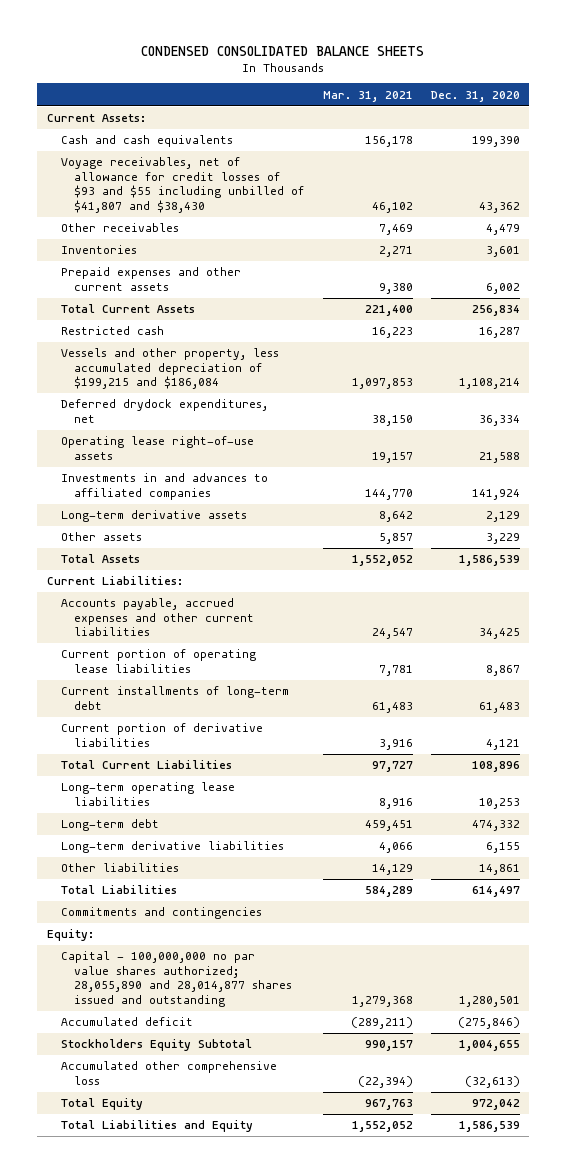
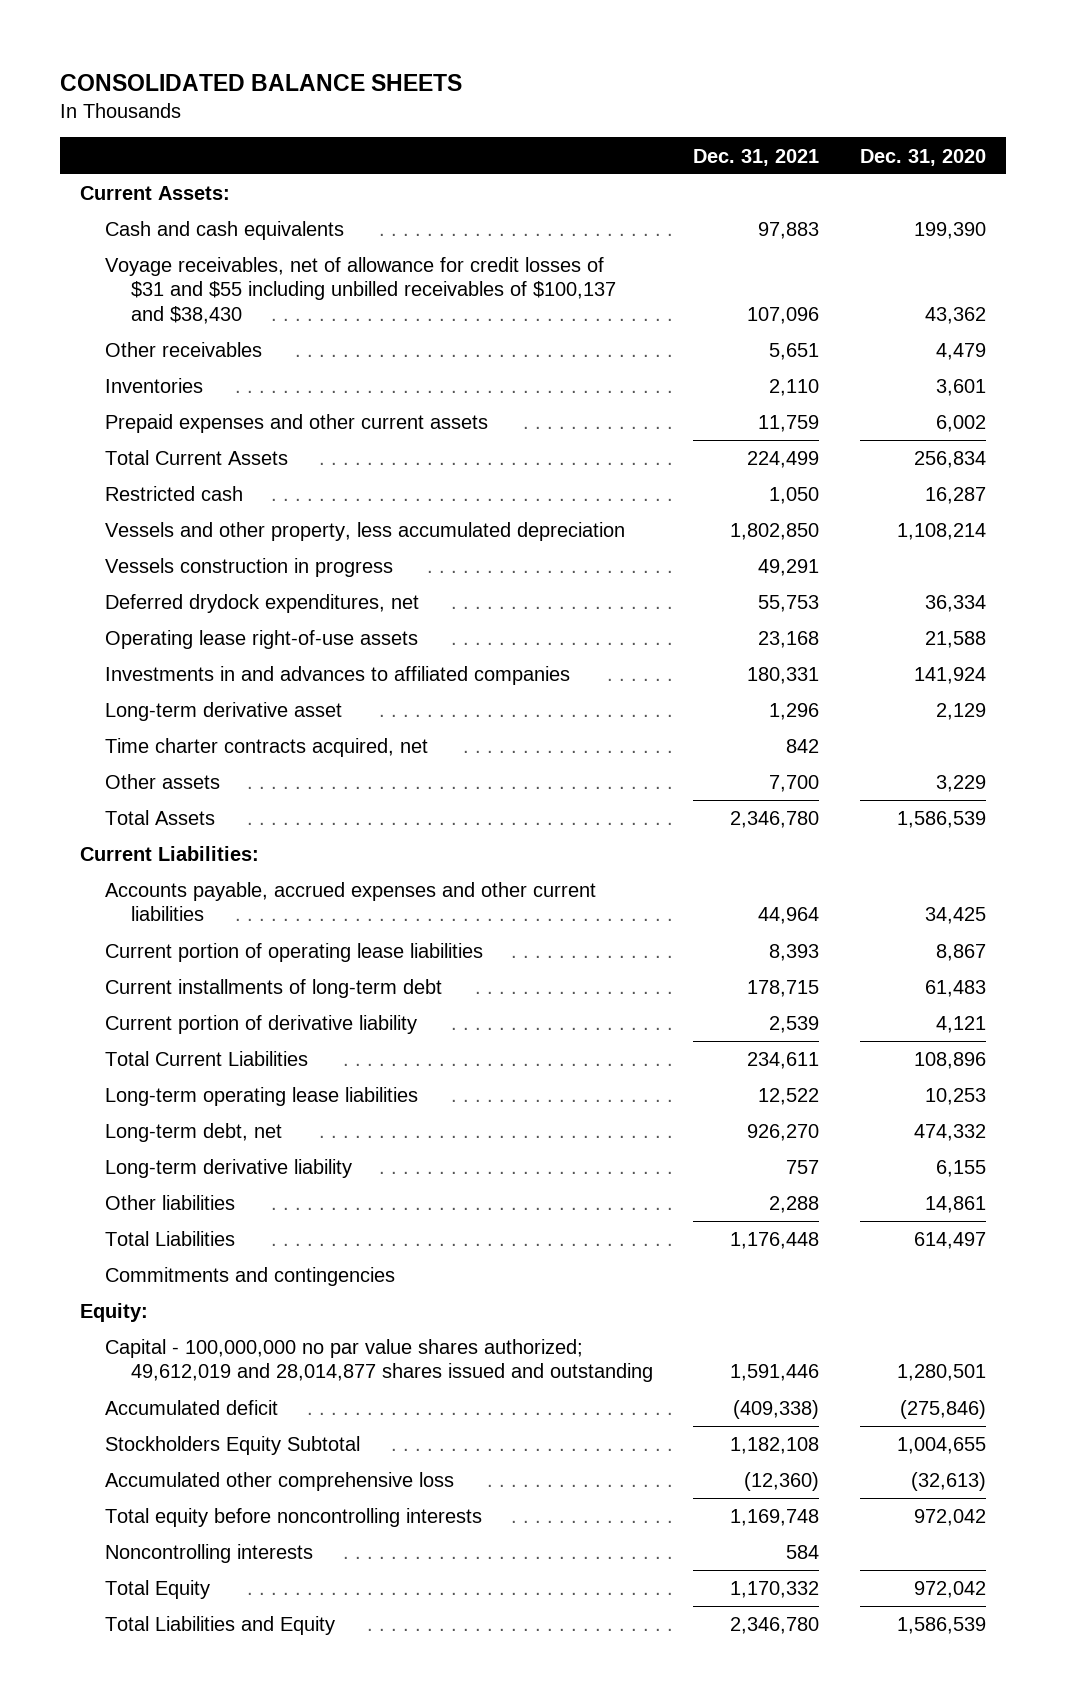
[141,45,425,56] CONDENSED CONSOLIDATED BALANCE SHEETS -> [59,73,462,91] CONSOLIDATED BALANCE SHEETS
[322,90,413,102] Mar. 31, 2021 -> none
none -> [693,148,820,166] Dec. 31, 2021
[60,157,305,213] Voyage receivables, net of allowance for credit losses of $93 and $55 including unbilled of $41,807 and $38,430 -> [105,257,616,324] Voyage receivables, net of allowance for credit losses of $31 and $55 including unbilled receivables of $100,137 and $38,430
[60,348,279,390] Vessels and other property, less accumulated depreciation of $199,215 and $186,084 -> [105,522,626,542] Vessels and other property, less accumulated depreciation
none -> [105,558,394,578] Vessels construction in progress
[60,510,247,523] Long-term derivative assets -> [105,702,343,722] Long-term derivative asset
none -> [105,738,429,758] Time charter contracts acquired, net
[60,723,263,747] Current portion of derivative liabilities -> [105,1015,418,1035] Current portion of derivative liability
[60,819,159,832] Long-term debt -> [105,1123,283,1143] Long-term debt, net
[60,841,284,854] Long-term derivative liabilities -> [105,1159,353,1179] Long-term derivative liability
[60,951,293,1007] Capital - 100,000,000 no par value shares authorized; 28,055,890 and 28,014,877 shares issued and outstanding -> [105,1339,653,1383] Capital - 100,000,000 no par value shares authorized; 49,612,019 and 28,014,877 shares issued and outstanding
none -> [105,1508,483,1528] Total equity before noncontrolling interests
none -> [105,1544,314,1564] Noncontrolling interests

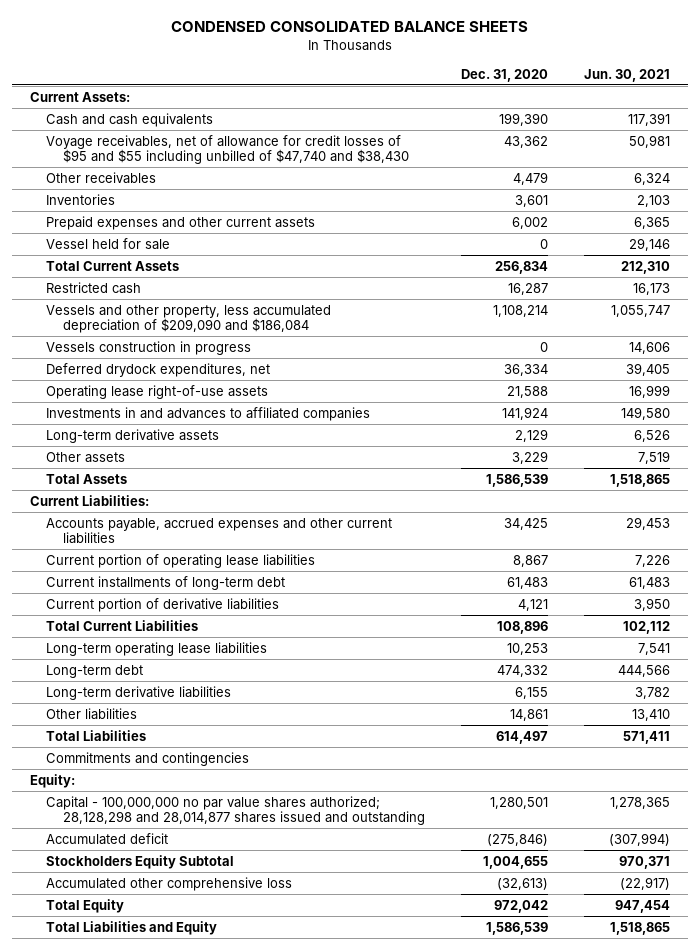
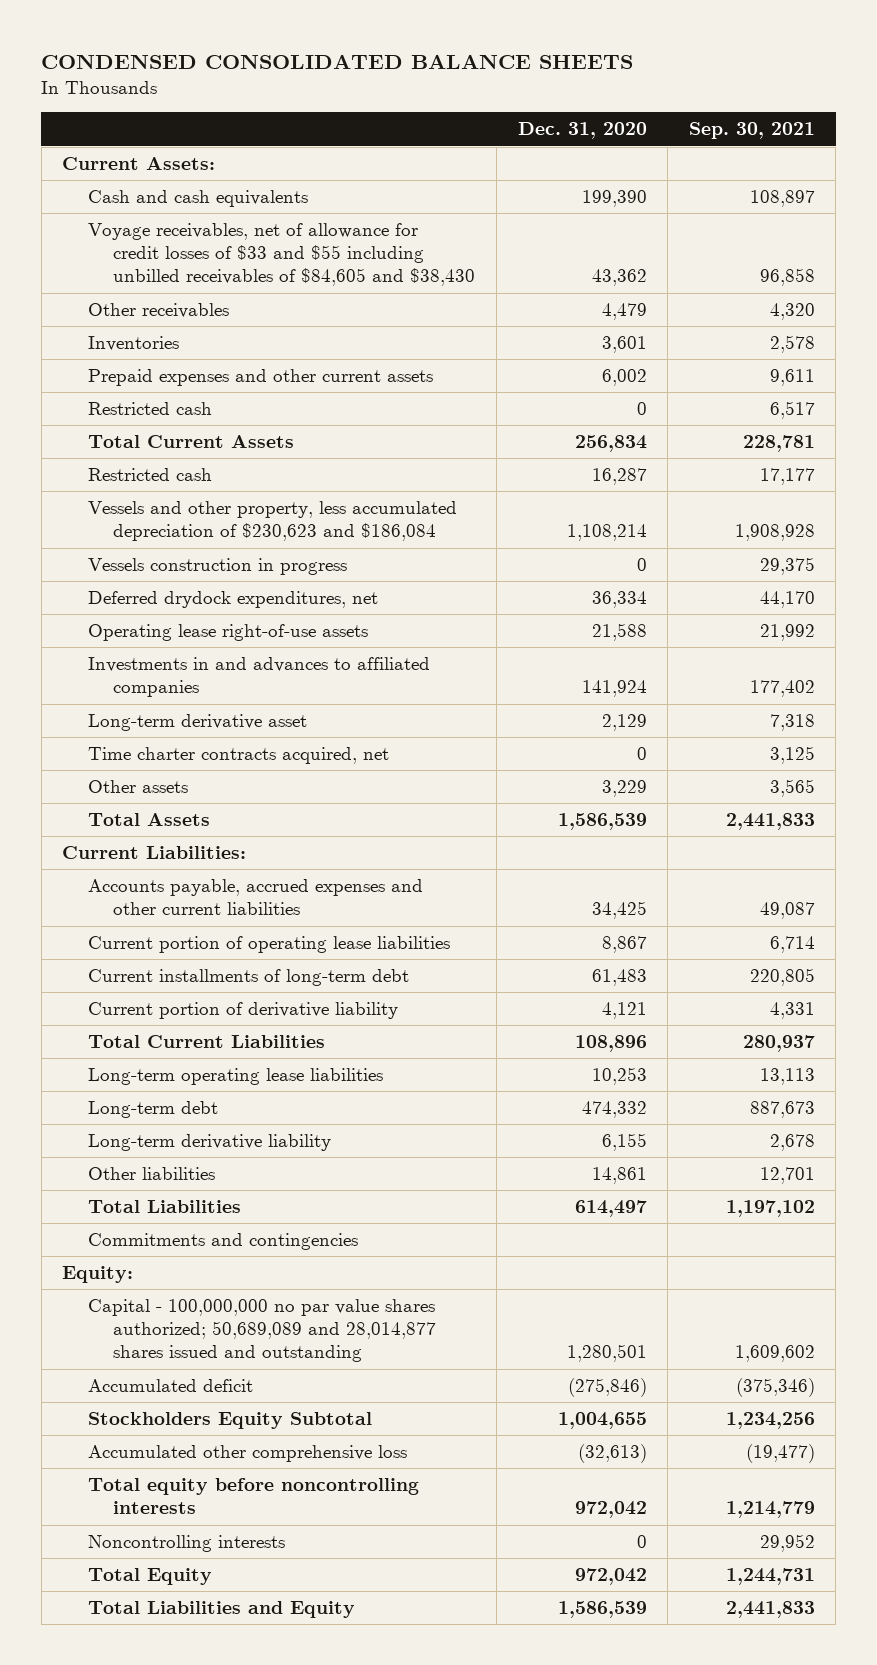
[583,68,670,82] Jun. 30, 2021 -> none
none -> [688,122,815,140] Sep. 30, 2021
[46,134,409,165] Voyage receivables, net of allowance for credit losses of $95 and $55 including unbilled of $47,740 and $38,430 -> [87,223,476,287] Voyage receivables, net of allowance for credit losses of $33 and $55 including unbilled receivables of $84,605 and $38,430
[46,237,171,250] Vessel held for sale -> none
none -> [87,402,212,416] Restricted cash
[46,304,332,334] Vessels and other property, less accumulated depreciation of $209,090 and $186,084 -> [87,501,457,542] Vessels and other property, less accumulated depreciation of $230,623 and $186,084
[46,428,220,443] Long-term derivative assets -> [87,714,307,732] Long-term derivative asset
none -> [87,747,389,765] Time charter contracts acquired, net
[46,597,280,612] Current portion of derivative liabilities -> [87,1002,398,1020] Current portion of derivative liability
[46,685,232,700] Long-term derivative liabilities -> [87,1134,331,1152] Long-term derivative liability
[46,795,425,826] Capital - 100,000,000 no par value shares authorized; 28,128,298 and 28,014,877 shares issued and outstanding -> [87,1299,437,1363] Capital - 100,000,000 no par value shares authorized; 50,689,089 and 28,014,877 shares issued and outstanding
none -> [87,1478,419,1515] Total equity before noncontrolling interests
none -> [87,1535,285,1553] Noncontrolling interests

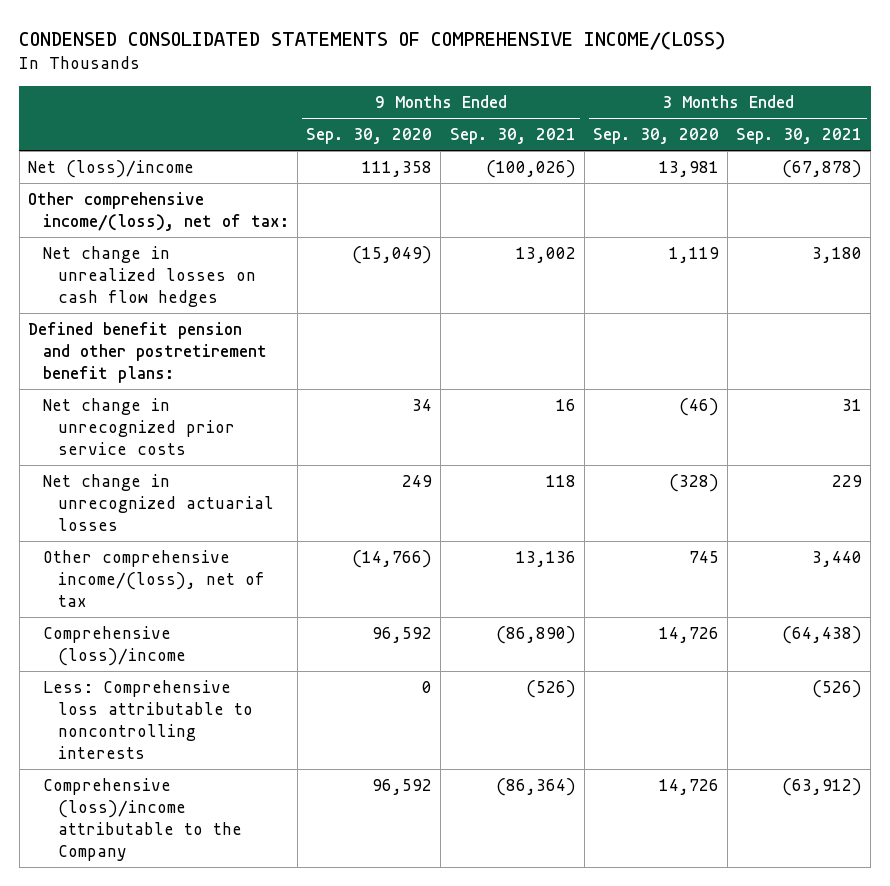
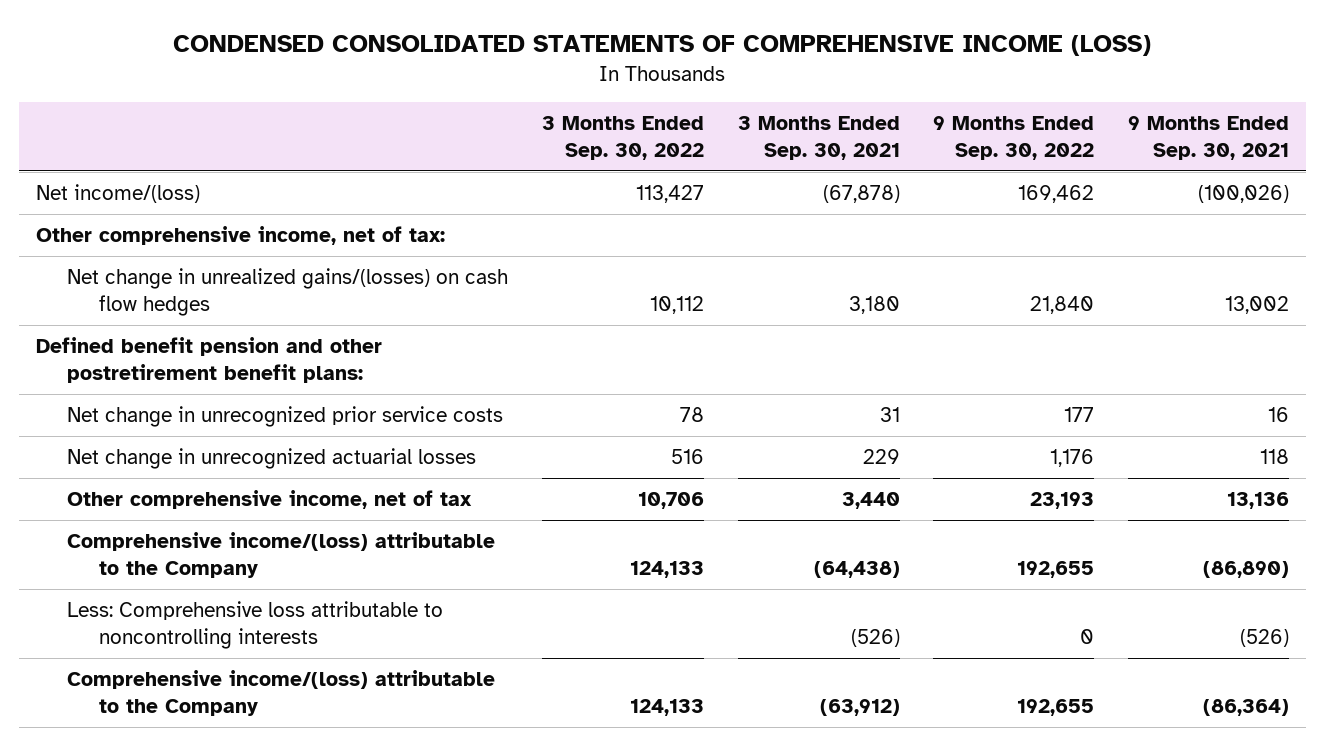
[19,31,727,51] CONDENSED CONSOLIDATED STATEMENTS OF COMPREHENSIVE INCOME/(LOSS) -> [173,35,1152,57] CONDENSED CONSOLIDATED STATEMENTS OF COMPREHENSIVE INCOME (LOSS)
[306,128,433,145] Sep. 30, 2020 -> none
[592,128,719,145] Sep. 30, 2020 -> none
none -> [541,115,704,161] 3 Months Ended Sep. 30, 2022
none -> [933,115,1095,161] 9 Months Ended Sep. 30, 2022
[28,159,195,178] Net (loss)/income -> [35,184,200,204] Net income/(loss)
[28,191,290,231] Other comprehensive income/(loss), net of tax: -> [35,226,445,246] Other comprehensive income, net of tax:
[43,245,256,307] Net change in unrealized losses on cash flow hedges -> [67,268,509,317] Net change in unrealized gains/(losses) on cash flow hedges
[43,549,265,607] Other comprehensive income/(loss), net of tax -> [67,490,473,510] Other comprehensive income, net of tax
[43,625,186,666] Comprehensive (loss)/income -> [67,532,496,579] Comprehensive income/(loss) attributable to the Company
[43,777,242,861] Comprehensive (loss)/income attributable to the Company -> [67,670,496,717] Comprehensive income/(loss) attributable to the Company

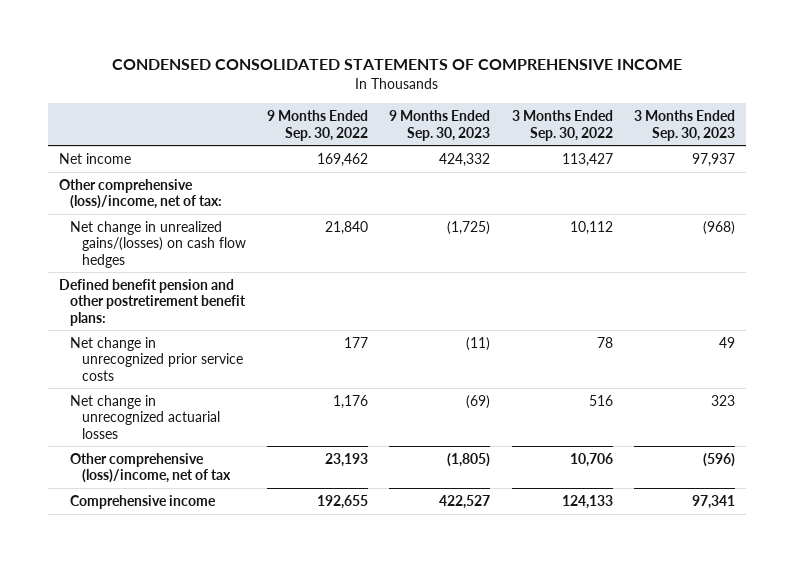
[173,35,1152,57] CONDENSED CONSOLIDATED STATEMENTS OF COMPREHENSIVE INCOME (LOSS) -> [112,59,683,71] CONDENSED CONSOLIDATED STATEMENTS OF COMPREHENSIVE INCOME
[737,115,900,161] 3 Months Ended Sep. 30, 2021 -> none
[1127,115,1289,161] 9 Months Ended Sep. 30, 2021 -> none
none -> [389,110,491,141] 9 Months Ended Sep. 30, 2023
none -> [634,110,736,141] 3 Months Ended Sep. 30, 2023
[35,184,200,204] Net income/(loss) -> [58,152,131,164] Net income
[35,226,445,246] Other comprehensive income, net of tax: -> [58,178,223,210] Other comprehensive (loss)/income, net of tax:
[67,532,496,579] Comprehensive income/(loss) attributable to the Company -> none
[67,601,444,650] Less: Comprehensive loss attributable to noncontrolling interests -> none
[67,490,473,510] Other comprehensive income, net of tax -> [70,452,231,484] Other comprehensive (loss)/income, net of tax
[67,670,496,717] Comprehensive income/(loss) attributable to the Company -> [70,494,217,509] Comprehensive income

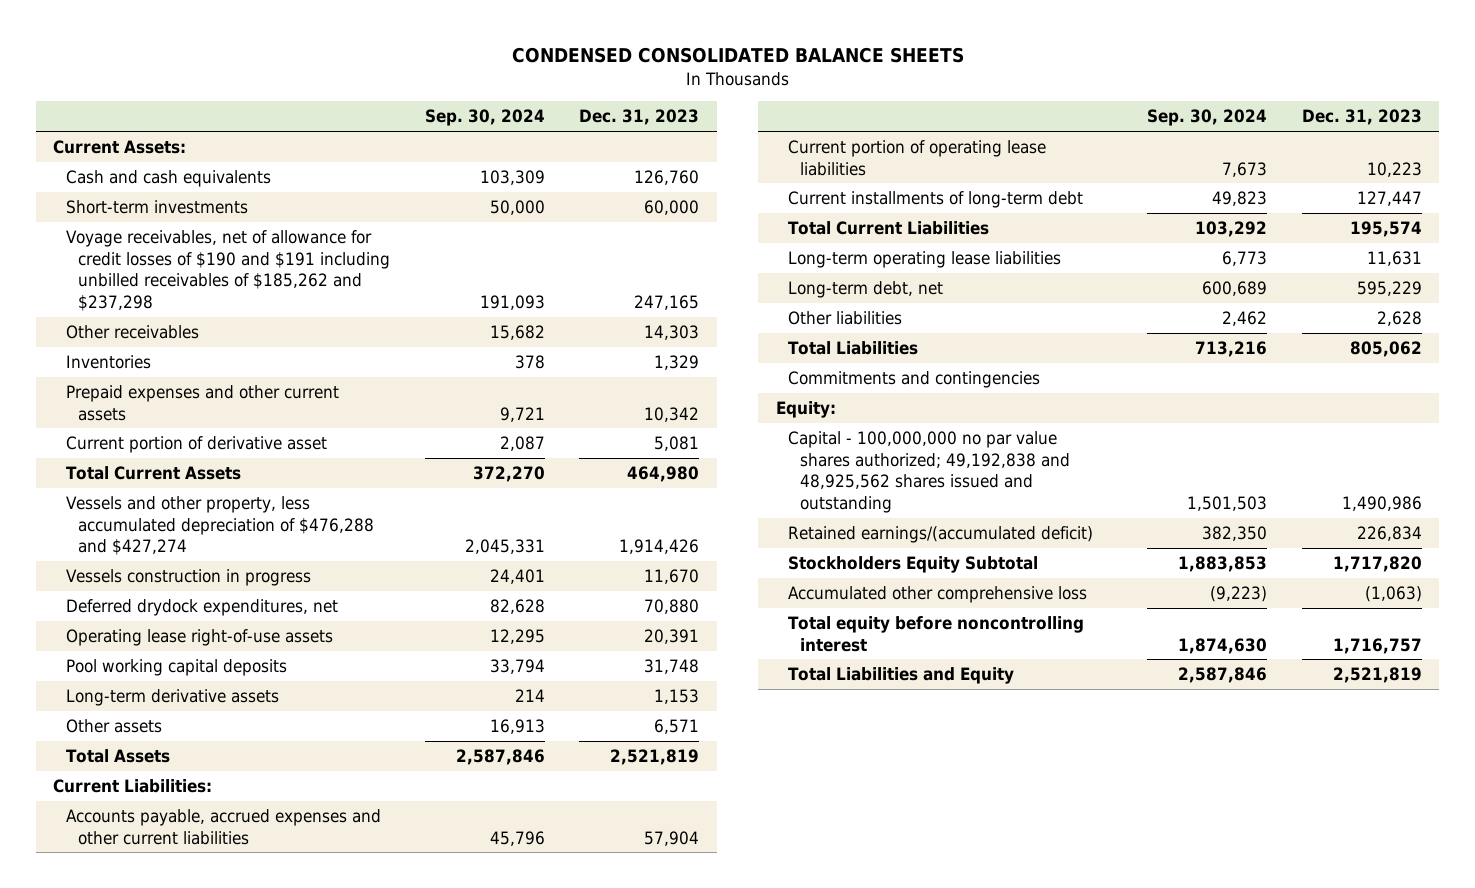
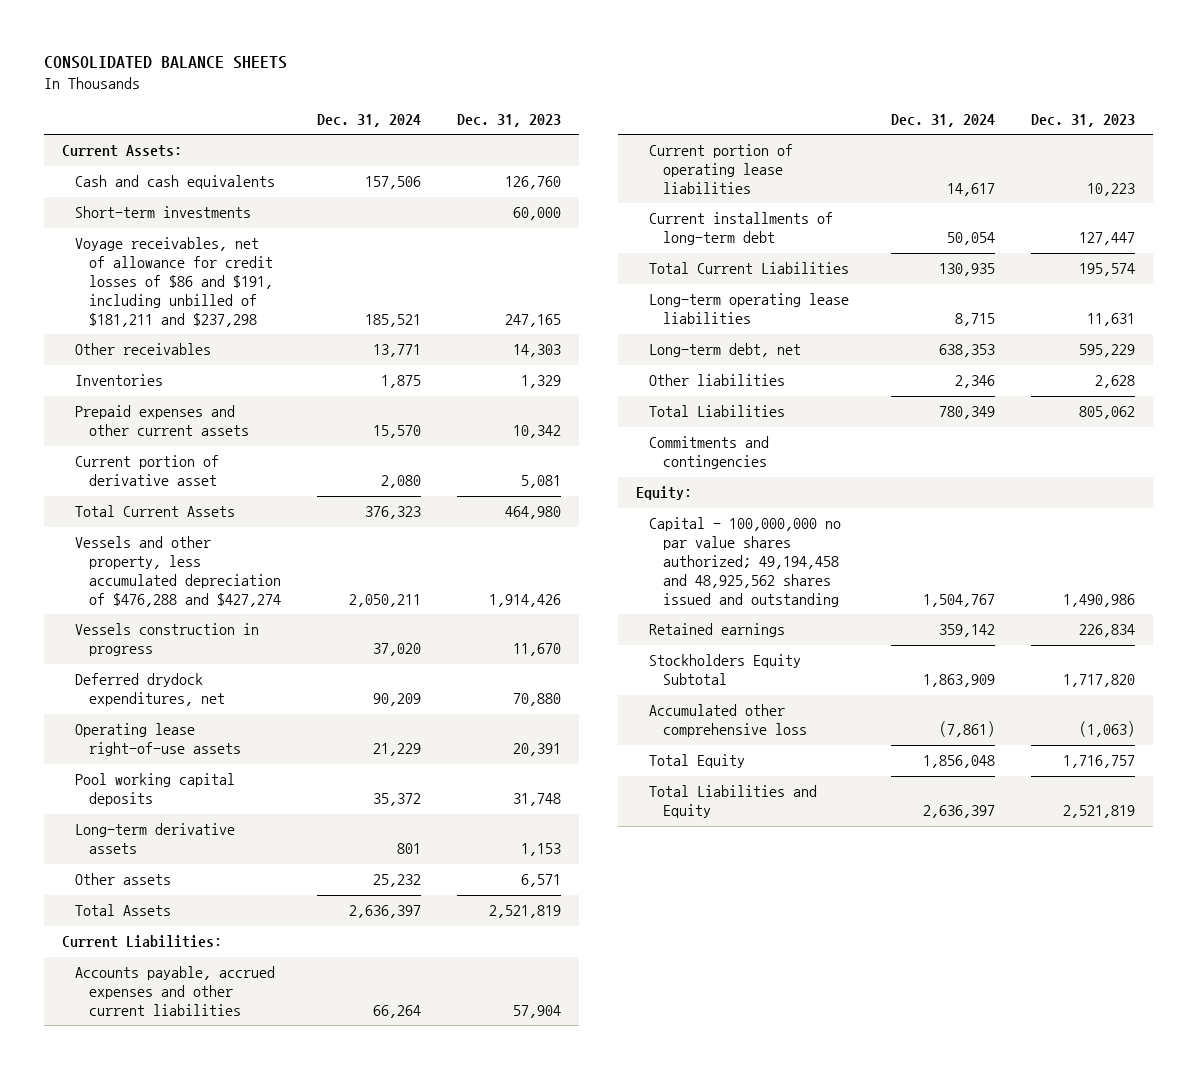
[511,47,964,64] CONDENSED CONSOLIDATED BALANCE SHEETS -> [43,56,287,70] CONSOLIDATED BALANCE SHEETS
[424,109,545,127] Sep. 30, 2024 -> none
none -> [316,113,421,127] Dec. 31, 2024
[65,229,391,311] Voyage receivables, net of allowance for credit losses of $190 and $191 including unbilled receivables of $185,262 and $237,298 -> [75,237,273,327] Voyage receivables, net of allowance for credit losses of $86 and $191, including unbilled of $181,211 and $237,298
[788,430,1071,513] Capital - 100,000,000 no par value shares authorized; 49,192,838 and 48,925,562 shares issued and outstanding -> [649,517,842,607] Capital - 100,000,000 no par value shares authorized; 49,194,458 and 48,925,562 shares issued and outstanding
[788,525,1094,543] Retained earnings/(accumulated deficit) -> [649,623,786,638] Retained earnings
[788,615,1085,652] Total equity before noncontrolling interest -> [649,754,746,769] Total Equity

